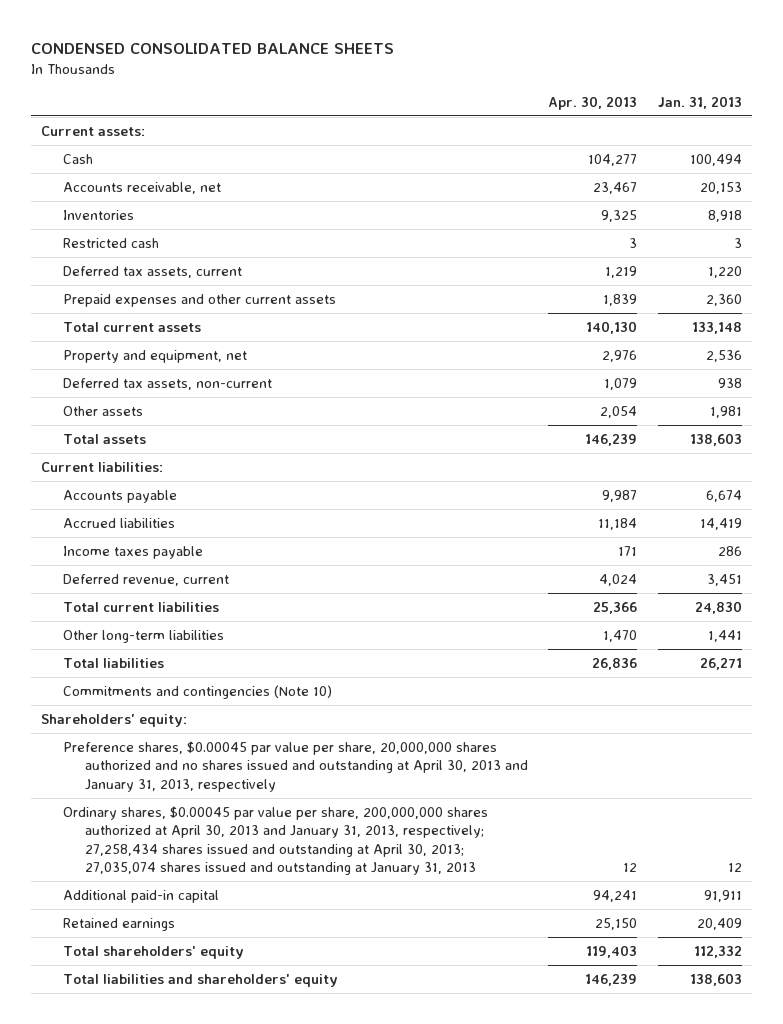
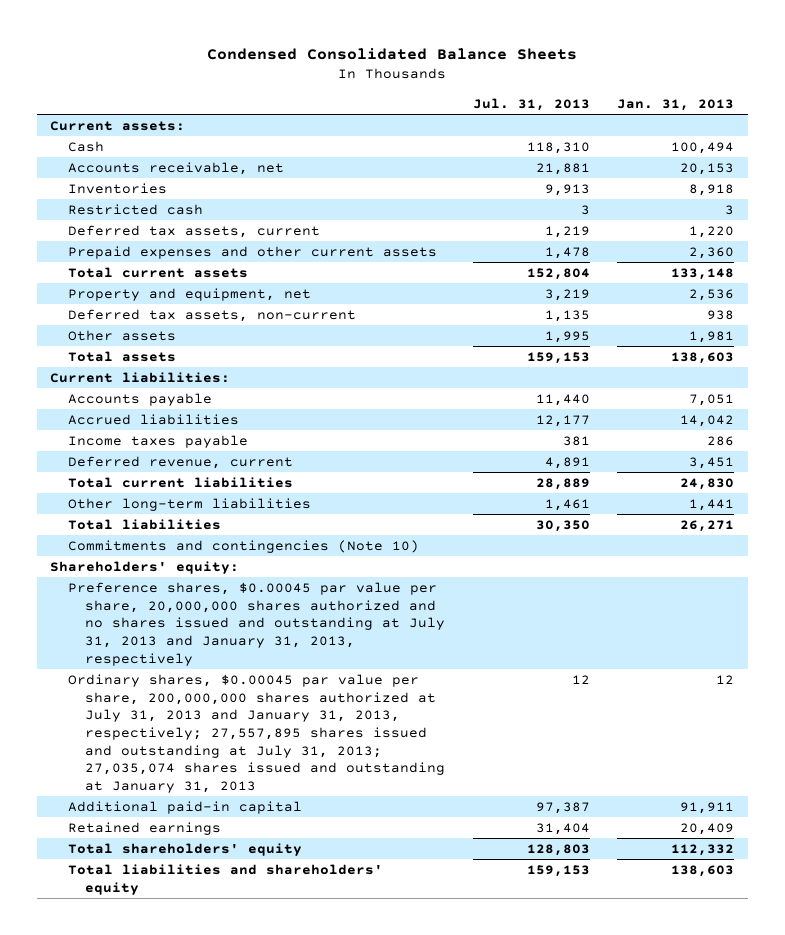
[31,42,395,54] CONDENSED CONSOLIDATED BALANCE SHEETS -> [207,47,578,60] Condensed Consolidated Balance Sheets
[548,95,638,110] Apr. 30, 2013 -> none
none -> [472,97,590,111] Jul. 31, 2013
[705,489,742,502] 6,674 -> [689,393,735,406] 7,051
[699,517,742,530] 14,419 -> [680,414,735,427] 14,042
[63,740,529,792] Preference shares, $0.00045 par value per share, 20,000,000 shares authorized and no shares issued and outstanding at April 30, 2013 and January 31, 2013, respectively -> [67,581,446,666] Preference shares, $0.00045 par value per share, 20,000,000 shares authorized and no shares issued and outstanding at July 31, 2013 and January 31, 2013, respectively
[63,805,489,876] Ordinary shares, $0.00045 par value per share, 200,000,000 shares authorized at April 30, 2013 and January 31, 2013, respectively; 27,258,434 shares issued and outstanding at April 30, 2013; 27,035,074 shares issued and outstanding at January 31, 2013 -> [67,673,446,793] Ordinary shares, $0.00045 par value per share, 200,000,000 shares authorized at July 31, 2013 and January 31, 2013, respectively; 27,557,895 shares issued and outstanding at July 31, 2013; 27,035,074 shares issued and outstanding at January 31, 2013

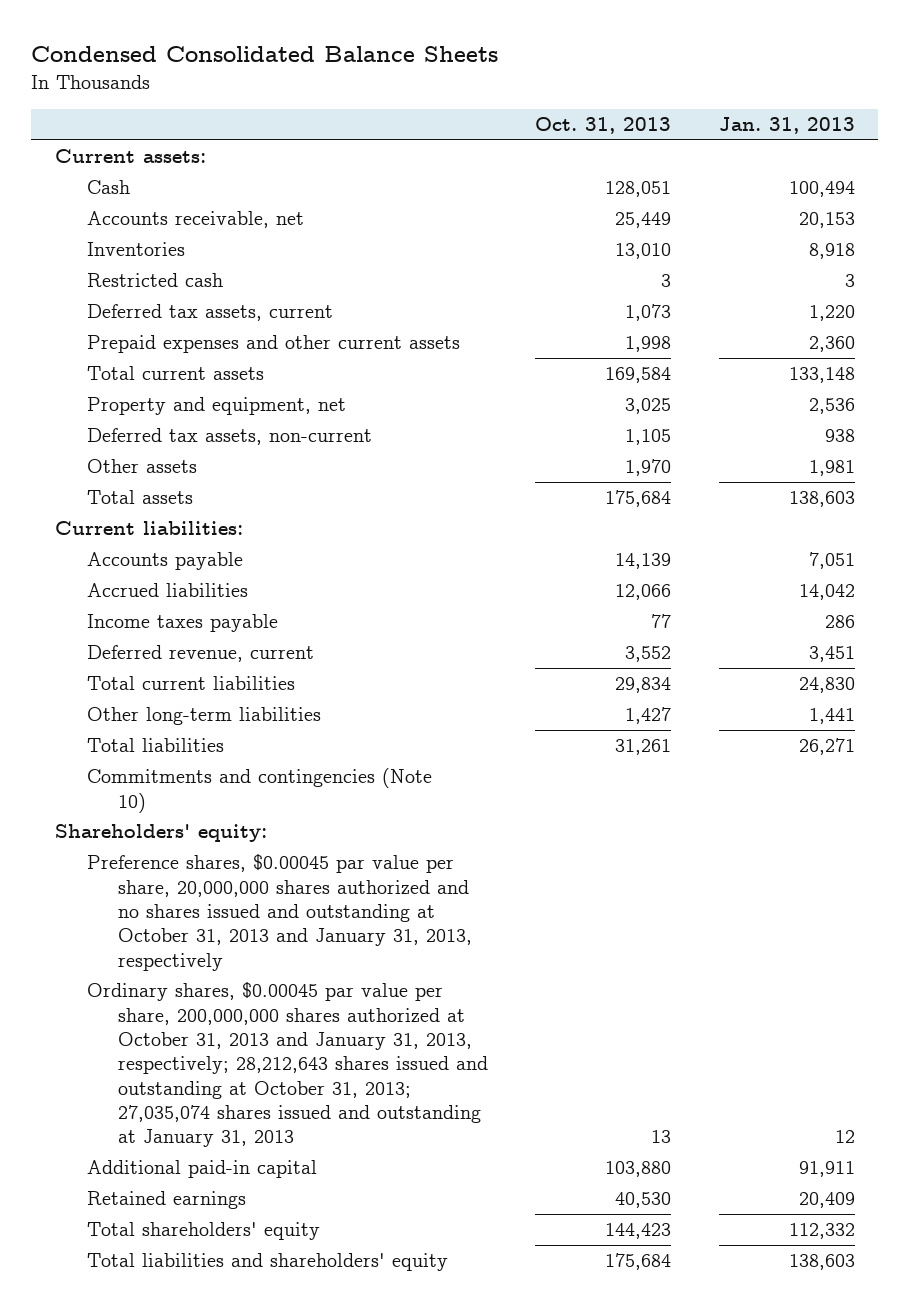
[472,97,590,111] Jul. 31, 2013 -> none
none -> [535,117,672,135] Oct. 31, 2013
[67,581,446,666] Preference shares, $0.00045 par value per share, 20,000,000 shares authorized and no shares issued and outstanding at July 31, 2013 and January 31, 2013, respectively -> [86,854,472,971] Preference shares, $0.00045 par value per share, 20,000,000 shares authorized and no shares issued and outstanding at October 31, 2013 and January 31, 2013, respectively
[67,673,446,793] Ordinary shares, $0.00045 par value per share, 200,000,000 shares authorized at July 31, 2013 and January 31, 2013, respectively; 27,557,895 shares issued and outstanding at July 31, 2013; 27,035,074 shares issued and outstanding at January 31, 2013 -> [86,982,488,1148] Ordinary shares, $0.00045 par value per share, 200,000,000 shares authorized at October 31, 2013 and January 31, 2013, respectively; 28,212,643 shares issued and outstanding at October 31, 2013; 27,035,074 shares issued and outstanding at January 31, 2013

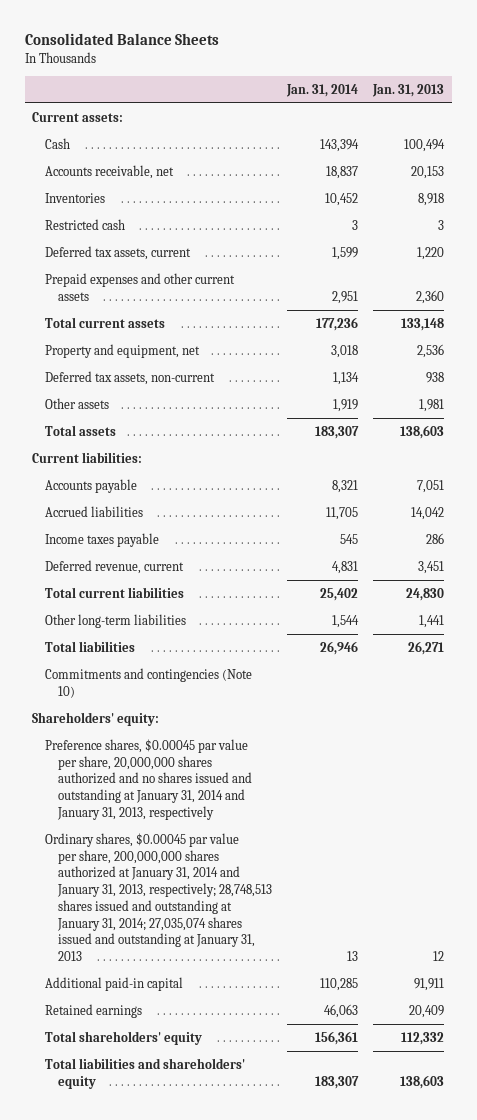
[31,46,499,63] Condensed Consolidated Balance Sheets -> [24,32,219,45] Consolidated Balance Sheets
[535,117,672,135] Oct. 31, 2013 -> none
none -> [286,83,359,97] Jan. 31, 2014
[86,854,472,971] Preference shares, $0.00045 par value per share, 20,000,000 shares authorized and no shares issued and outstanding at October 31, 2013 and January 31, 2013, respectively -> [45,738,253,820] Preference shares, $0.00045 par value per share, 20,000,000 shares authorized and no shares issued and outstanding at January 31, 2014 and January 31, 2013, respectively
[86,982,488,1148] Ordinary shares, $0.00045 par value per share, 200,000,000 shares authorized at October 31, 2013 and January 31, 2013, respectively; 28,212,643 shares issued and outstanding at October 31, 2013; 27,035,074 shares issued and outstanding at January 31, 2013 -> [45,832,273,962] Ordinary shares, $0.00045 par value per share, 200,000,000 shares authorized at January 31, 2014 and January 31, 2013, respectively; 28,748,513 shares issued and outstanding at January 31, 2014; 27,035,074 shares issued and outstanding at January 31, 2013

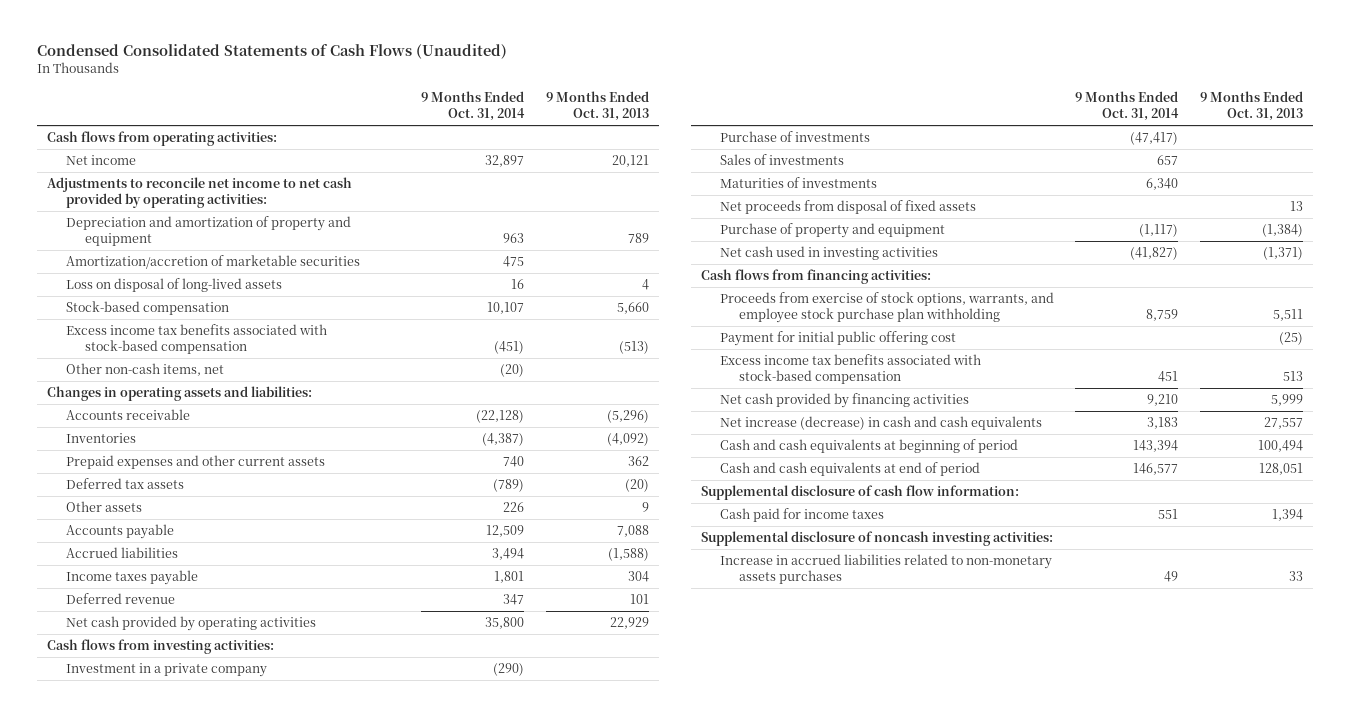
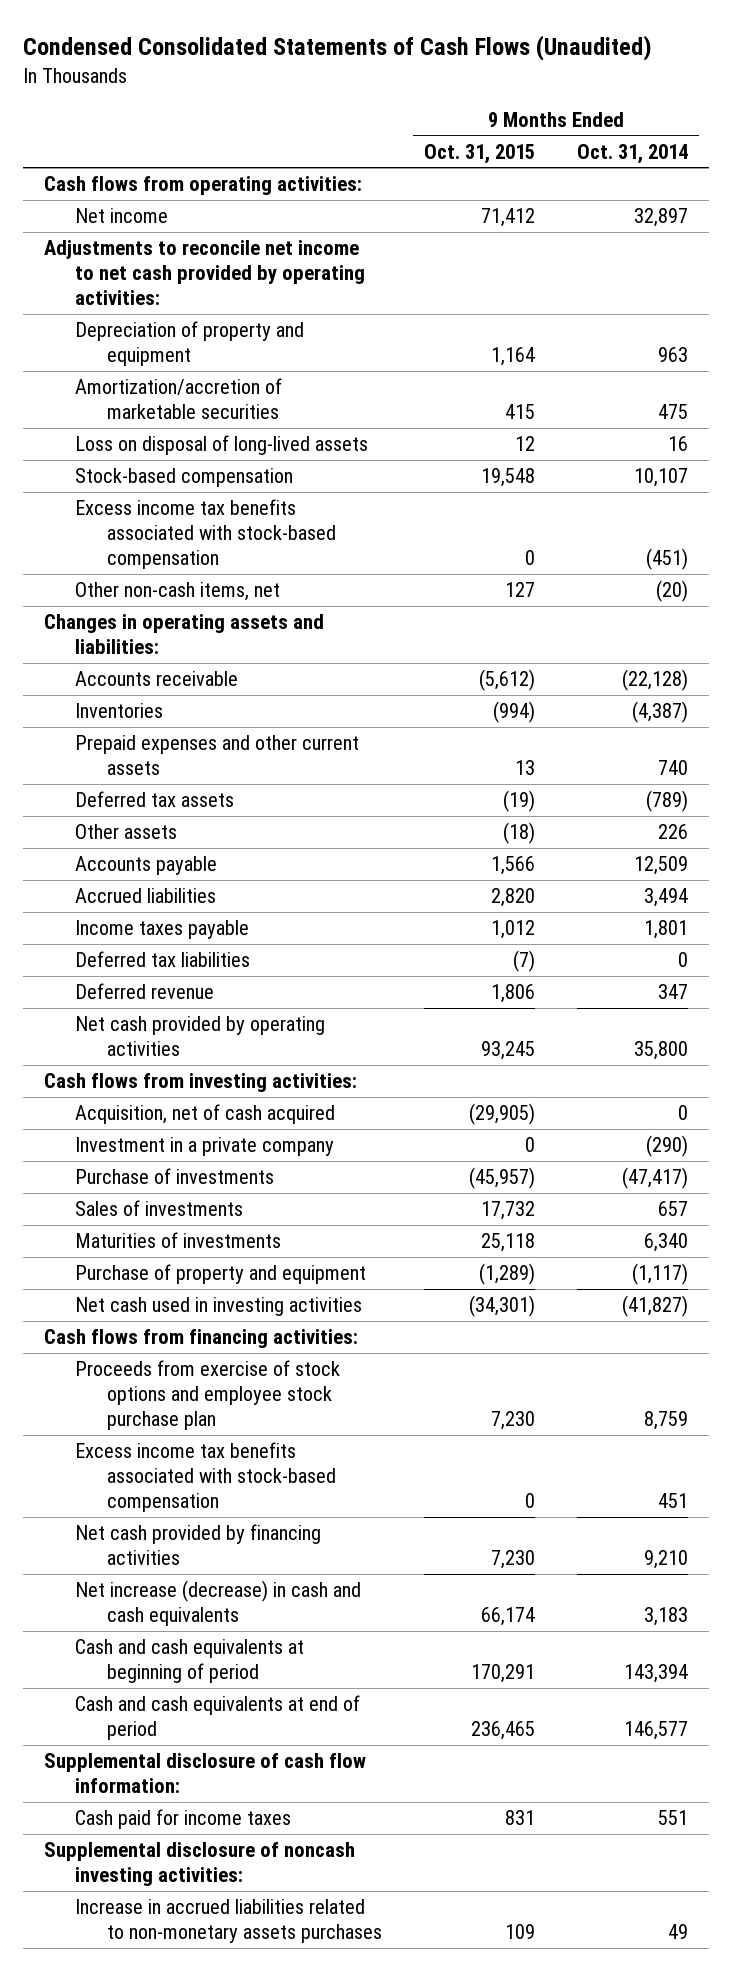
[545,91,649,122] 9 Months Ended Oct. 31, 2013 -> none
none -> [423,143,535,164] Oct. 31, 2015
[66,216,352,247] Depreciation and amortization of property and equipment -> [75,321,305,367] Depreciation of property and equipment
none -> [75,951,251,968] Deferred tax liabilities
none -> [75,1104,336,1125] Acquisition, net of cash acquired
[720,200,977,215] Net proceeds from disposal of fixed assets -> none
[720,331,957,347] Payment for initial public offering cost -> none
[720,292,1055,324] Proceeds from exercise of stock options, warrants, and employee stock purchase plan withholding -> [75,1360,341,1431] Proceeds from exercise of stock options and employee stock purchase plan

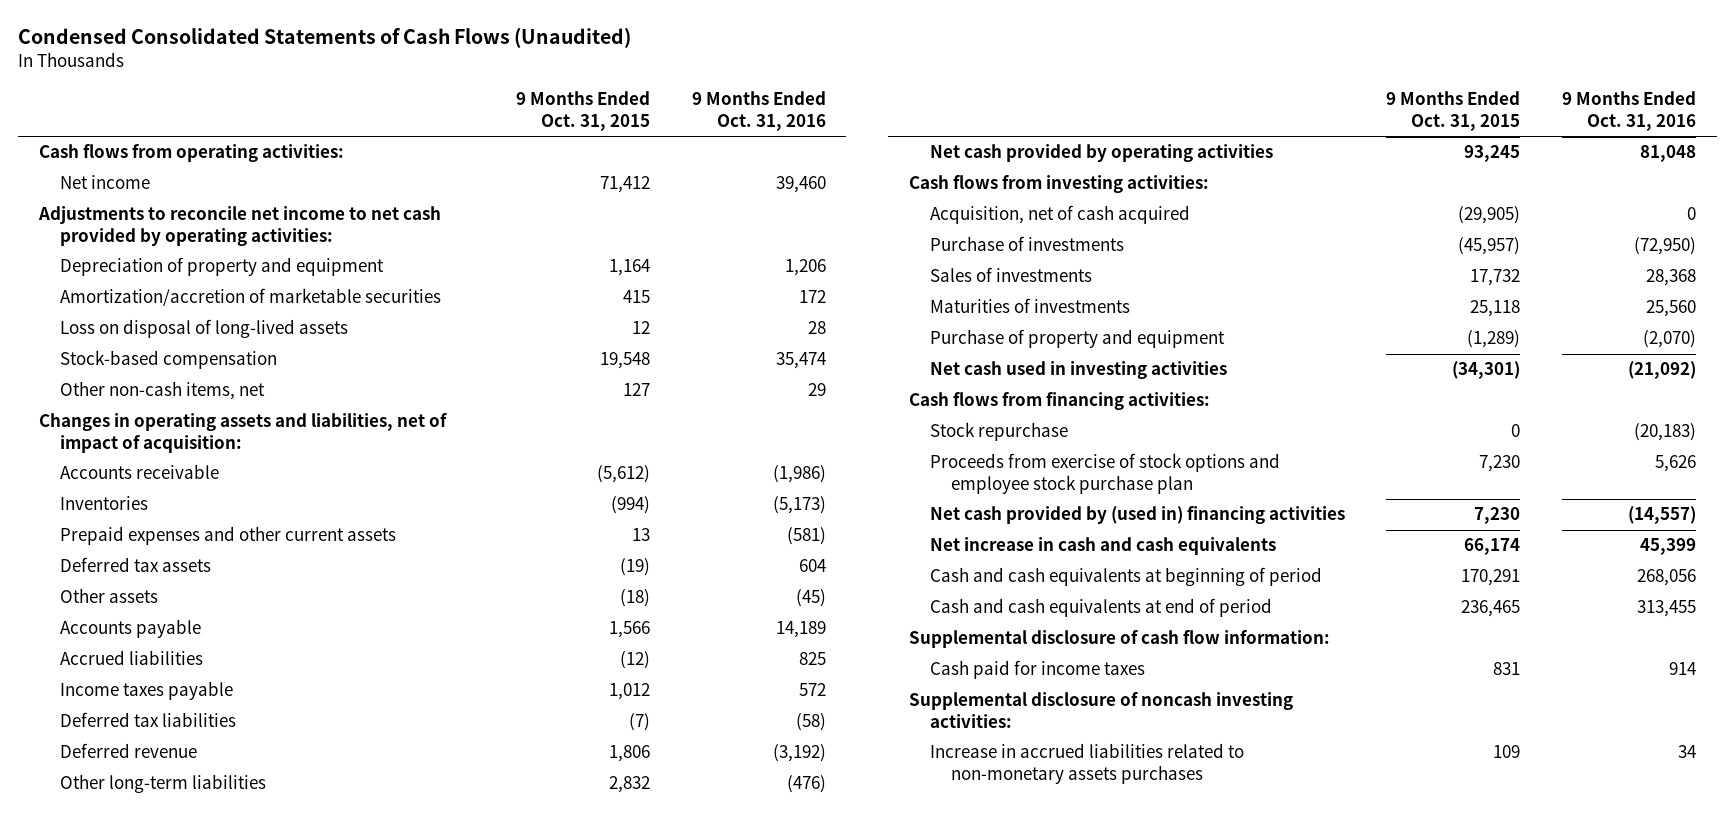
[577,143,689,164] Oct. 31, 2014 -> none
none -> [691,91,826,131] 9 Months Ended Oct. 31, 2016
[75,499,336,570] Excess income tax benefits associated with stock-based compensation -> none
[43,614,324,655] Changes in operating assets and liabilities: -> [38,413,447,453] Changes in operating assets and liabilities, net of impact of acquisition:
[490,888,535,908] 2,820 -> [620,651,651,670] (12)
none -> [59,774,266,794] Other long-term liabilities
[75,1137,335,1157] Investment in a private company -> none
none -> [929,422,1068,442] Stock repurchase
[75,1442,336,1513] Excess income tax benefits associated with stock-based compensation -> none
[75,1524,322,1566] Net cash provided by financing activities -> [929,506,1345,525] Net cash provided by (used in) financing activities
[75,1580,362,1627] Net increase (decrease) in cash and cash equivalents -> [929,537,1276,556] Net increase in cash and cash equivalents

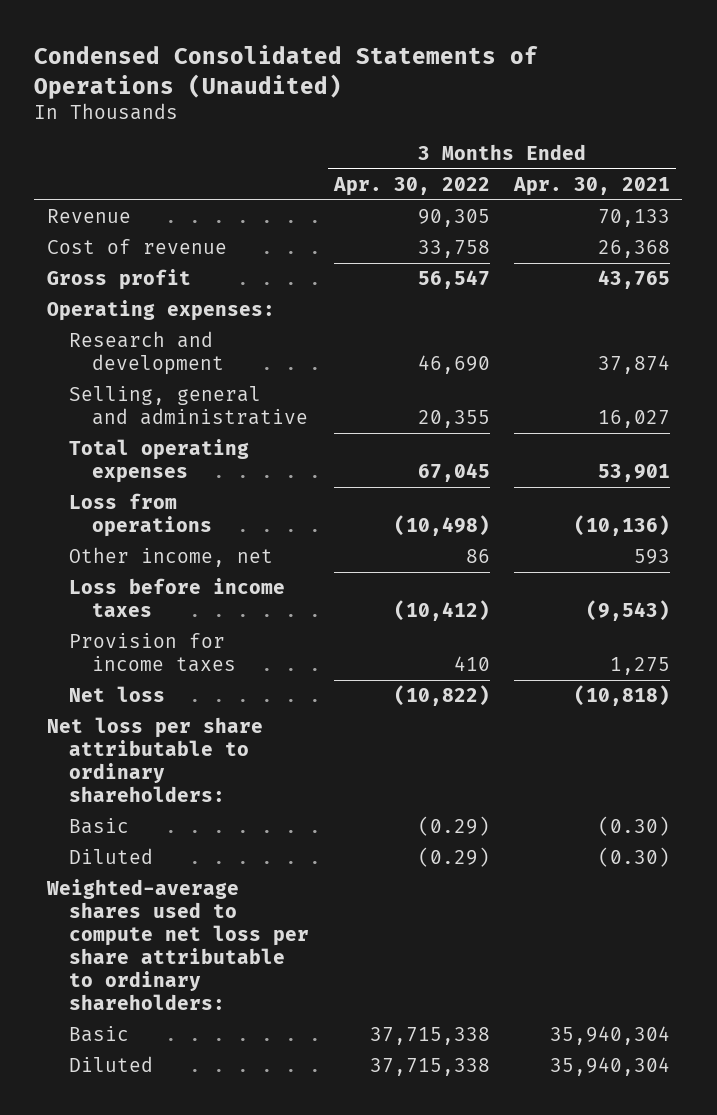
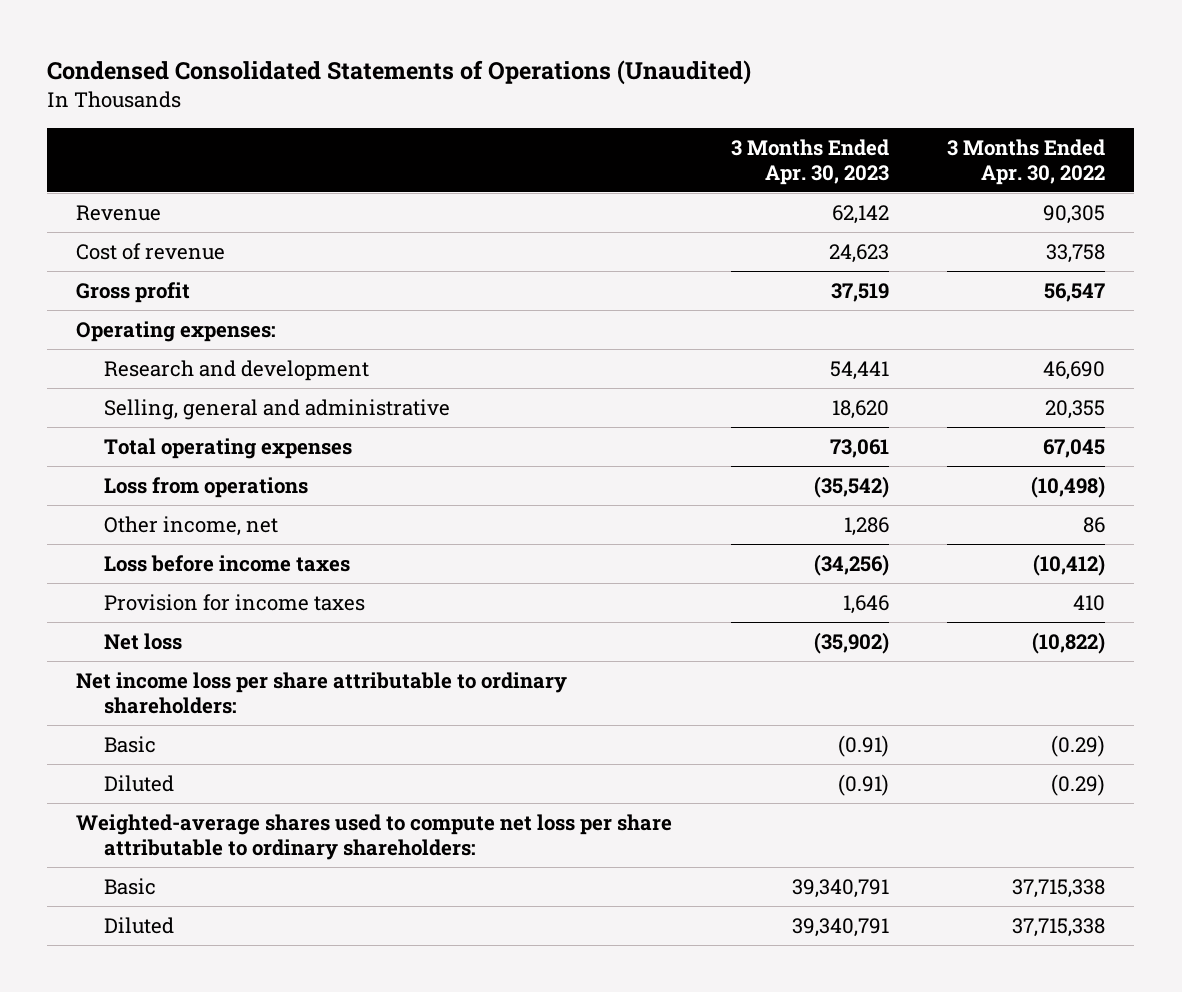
[513,176,671,196] Apr. 30, 2021 -> none
none -> [730,138,889,185] 3 Months Ended Apr. 30, 2023
[46,717,263,803] Net loss per share attributable to ordinary shareholders: -> [76,672,568,714] Net income loss per share attributable to ordinary shareholders:

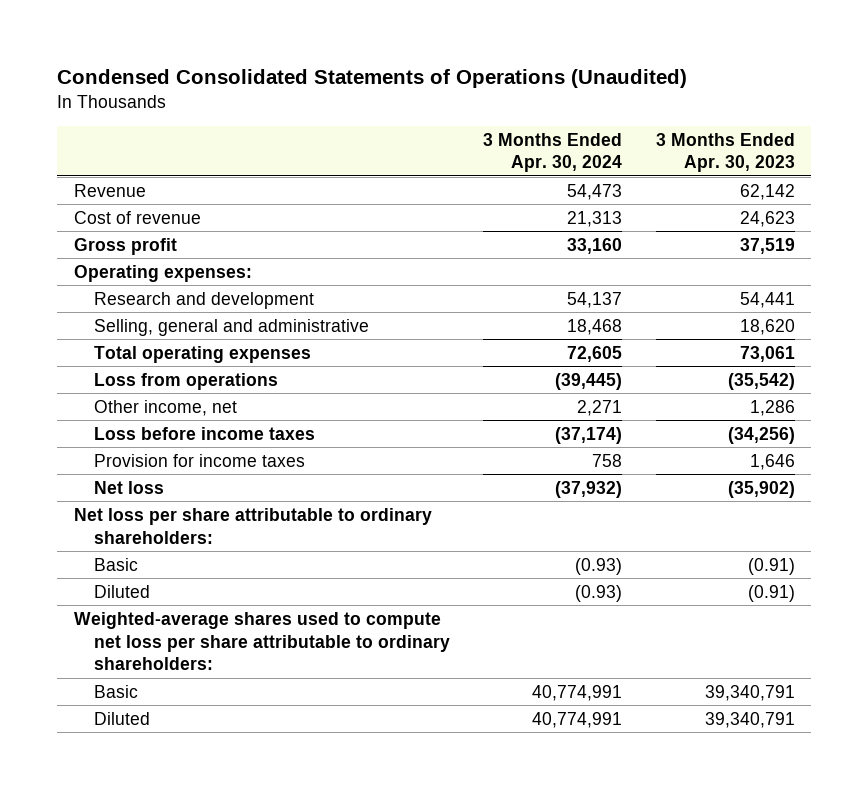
[947,138,1106,185] 3 Months Ended Apr. 30, 2022 -> none
none -> [483,132,623,173] 3 Months Ended Apr. 30, 2024
[76,672,568,714] Net income loss per share attributable to ordinary shareholders: -> [73,507,432,544] Net loss per share attributable to ordinary shareholders:

